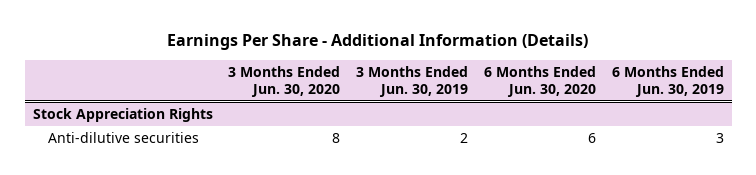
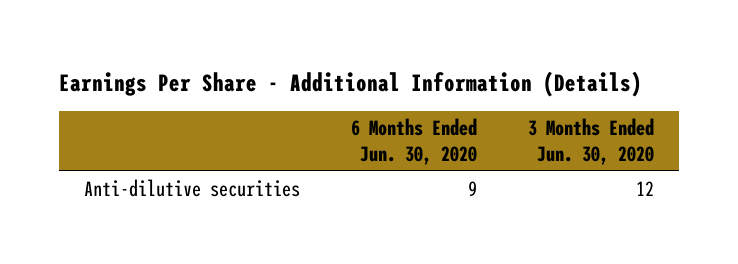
[356,66,469,97] 3 Months Ended Jun. 30, 2019 -> none
[611,66,724,97] 6 Months Ended Jun. 30, 2019 -> none
[32,108,213,123] Stock Appreciation Rights -> none
[332,133,341,144] 8 -> [635,180,654,196] 12
[587,133,596,144] 6 -> [468,180,478,196] 9

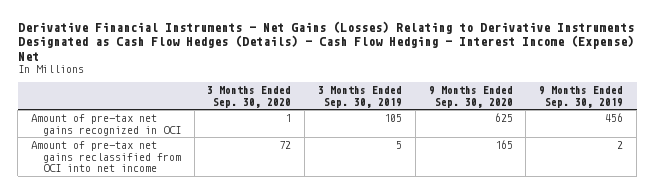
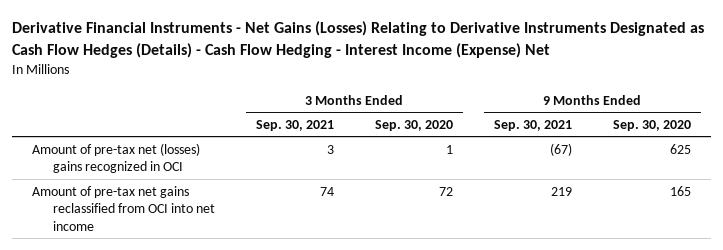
[317,86,402,108] 3 Months Ended Sep. 30, 2019 -> none
[539,86,624,108] 9 Months Ended Sep. 30, 2019 -> none
none -> [255,119,334,131] Sep. 30, 2021
none -> [493,119,572,131] Sep. 30, 2021
[31,114,181,136] Amount of pre-tax net gains recognized in OCI -> [32,142,201,174] Amount of pre-tax net (losses) gains recognized in OCI

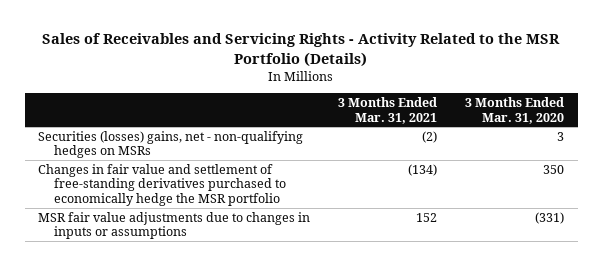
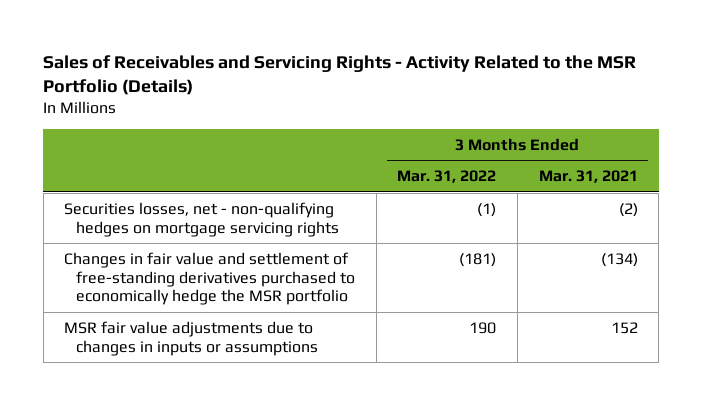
[464,96,564,124] 3 Months Ended Mar. 31, 2020 -> none
none -> [397,170,497,184] Mar. 31, 2022
[38,130,304,159] Securities (losses) gains, net - non-qualifying hedges on MSRs -> [64,201,339,237] Securities losses, net - non-qualifying hedges on mortgage servicing rights

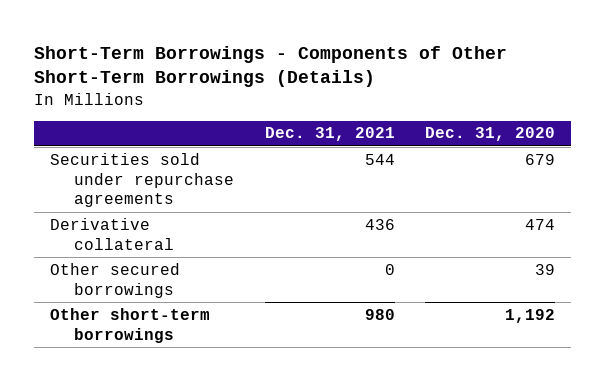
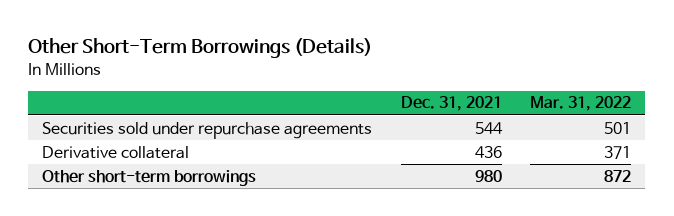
[34,45,508,88] Short-Term Borrowings - Components of Other Short-Term Borrowings (Details) -> [28,37,373,58] Other Short-Term Borrowings (Details)
[425,127,556,142] Dec. 31, 2020 -> none
none -> [530,96,632,112] Mar. 31, 2022
[49,262,180,298] Other secured borrowings -> none

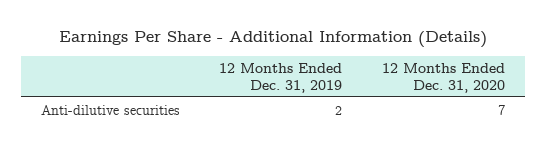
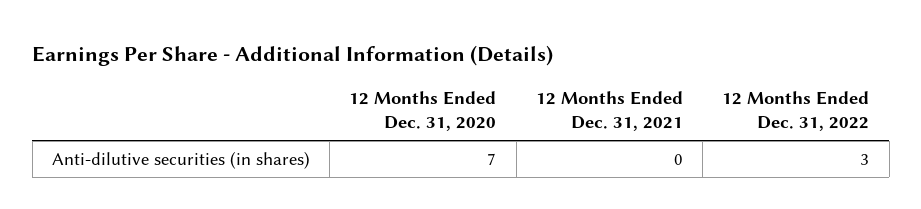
[219,62,343,93] 12 Months Ended Dec. 31, 2019 -> none
none -> [535,91,683,132] 12 Months Ended Dec. 31, 2021
none -> [722,91,870,132] 12 Months Ended Dec. 31, 2022
[40,104,180,115] Anti-dilutive securities -> [52,151,311,170] Anti-dilutive securities (in shares)

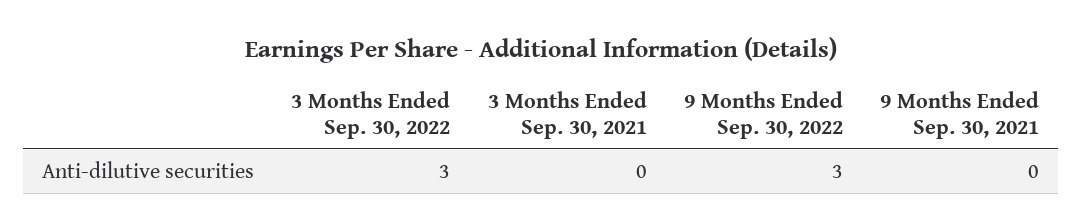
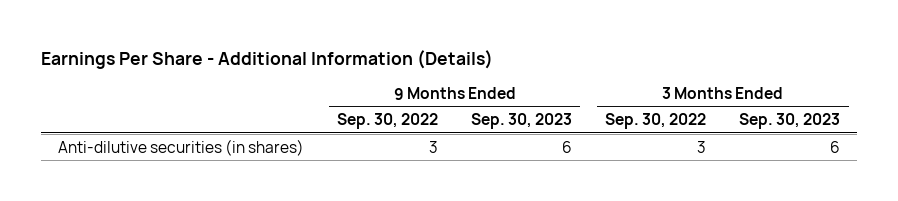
[487,90,647,139] 3 Months Ended Sep. 30, 2021 -> none
[880,90,1040,139] 9 Months Ended Sep. 30, 2021 -> none
none -> [471,113,573,130] Sep. 30, 2023
none -> [739,113,841,130] Sep. 30, 2023
[42,161,255,179] Anti-dilutive securities -> [57,138,304,156] Anti-dilutive securities (in shares)

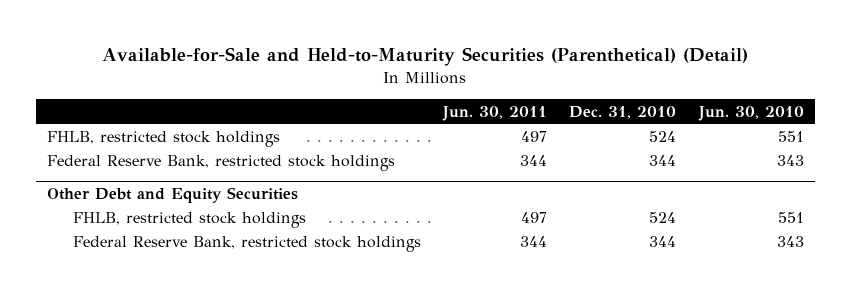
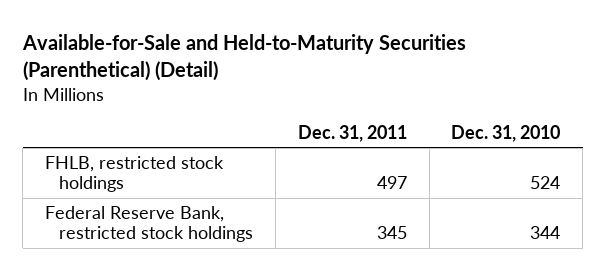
[442,106,548,122] Jun. 30, 2011 -> none
[697,106,804,122] Jun. 30, 2010 -> none
none -> [297,125,407,143] Dec. 31, 2011
[47,187,299,204] Other Debt and Equity Securities -> none
[72,211,306,228] FHLB, restricted stock holdings -> none
[72,235,421,252] Federal Reserve Bank, restricted stock holdings -> none

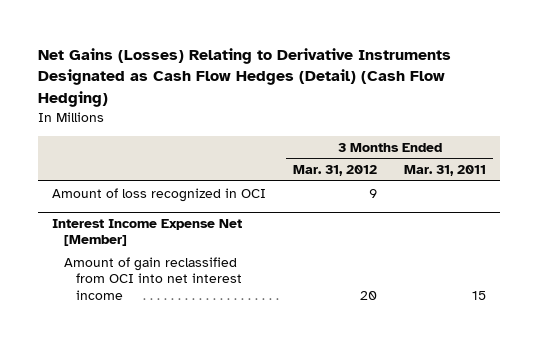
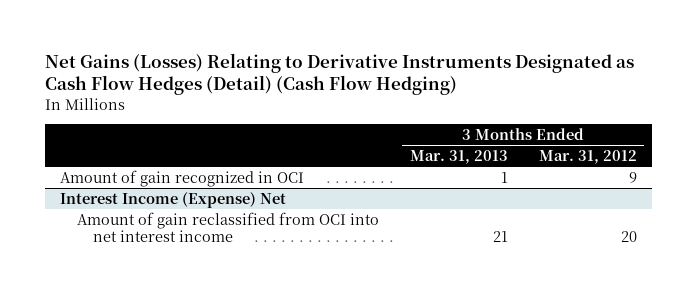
[404,165,487,177] Mar. 31, 2011 -> none
none -> [409,150,508,165] Mar. 31, 2013
[51,187,266,202] Amount of loss recognized in OCI -> [60,169,305,187] Amount of gain recognized in OCI
[51,219,242,247] Interest Income Expense Net [Member] -> [60,191,287,208] Interest Income (Expense) Net

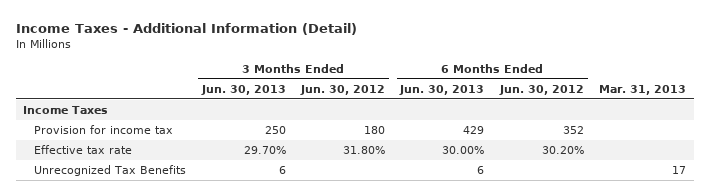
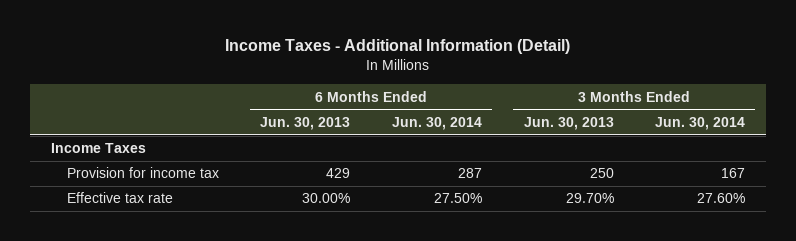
[300,85,386,96] Jun. 30, 2012 -> none
[498,85,584,96] Jun. 30, 2012 -> none
[599,85,687,96] Mar. 31, 2013 -> none
none -> [392,116,483,130] Jun. 30, 2014
none -> [655,116,746,130] Jun. 30, 2014
[34,165,187,177] Unrecognized Tax Benefits -> none

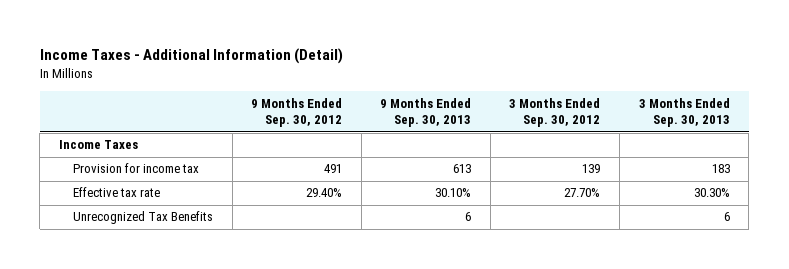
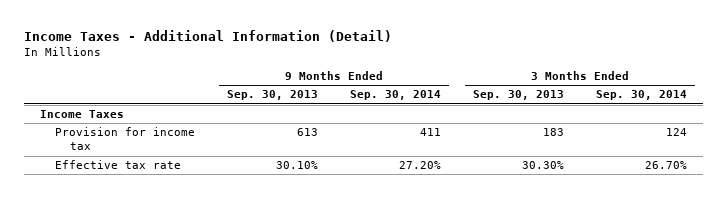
[251,97,343,128] 9 Months Ended Sep. 30, 2012 -> none
[509,97,601,128] 3 Months Ended Sep. 30, 2012 -> none
none -> [350,90,442,101] Sep. 30, 2014
none -> [595,90,687,101] Sep. 30, 2014
[73,211,214,225] Unrecognized Tax Benefits -> none

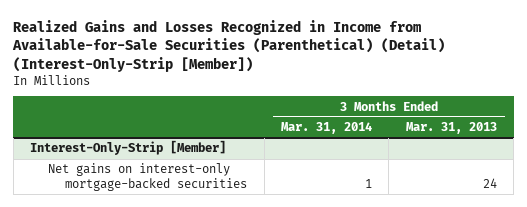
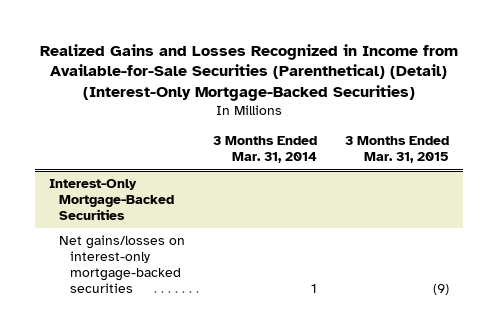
[12,19,446,72] Realized Gains and Losses Recognized in Income from Available-for-Sale Securities (Parenthetical) (Detail) (Interest-Only-Strip [Member]) -> [40,43,459,101] Realized Gains and Losses Recognized in Income from Available-for-Sale Securities (Parenthetical) (Detail) (Interest-Only Mortgage-Backed Securities)
[405,122,497,135] Mar. 31, 2013 -> none
none -> [345,136,450,164] 3 Months Ended Mar. 31, 2015
[30,140,227,156] Interest-Only-Strip [Member] -> none
none -> [49,179,175,221] Interest-Only Mortgage-Backed Securities
[47,163,248,191] Net gains on interest-only mortgage-backed securities -> [59,235,186,294] Net gains/losses on interest-only mortgage-backed securities

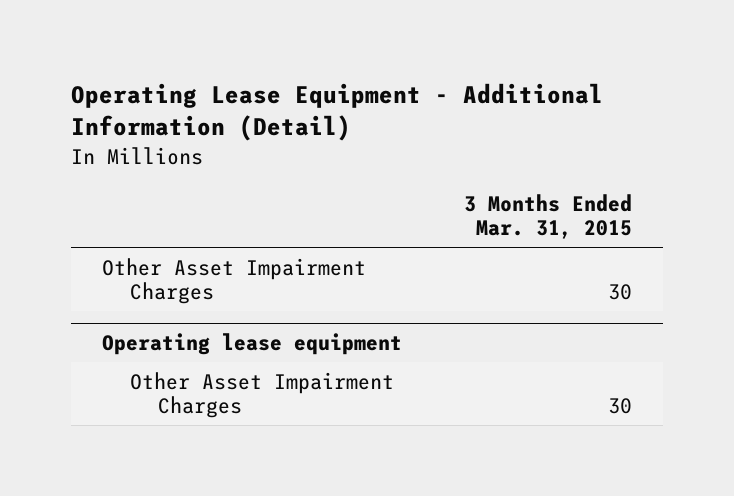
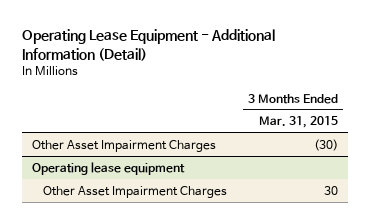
[607,283,632,300] 30 -> [313,138,338,151] (30)

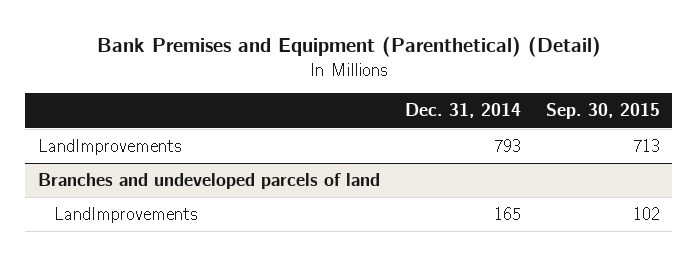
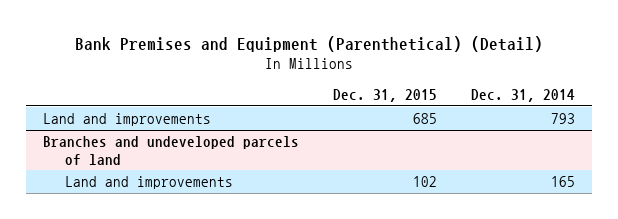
[545,103,660,120] Sep. 30, 2015 -> none
none -> [332,88,437,102] Dec. 31, 2015
[37,139,181,156] LandImprovements -> [43,113,212,127] Land and improvements
[54,207,198,224] LandImprovements -> [64,176,233,190] Land and improvements

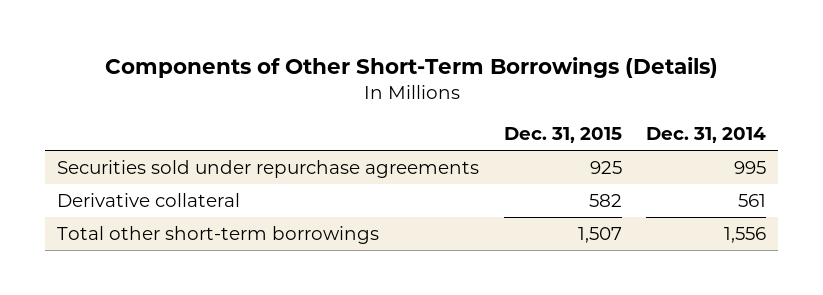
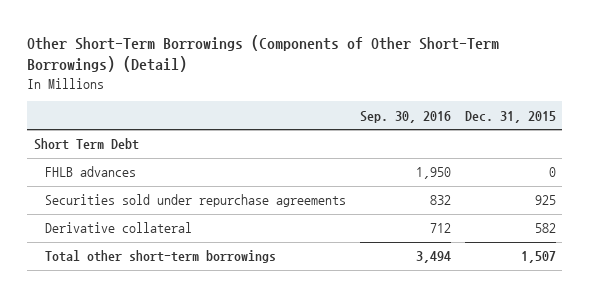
[104,56,718,78] Components of Other Short-Term Borrowings (Details) -> [27,35,500,73] Other Short-Term Borrowings (Components of Other Short-Term Borrowings) (Detail)
[645,127,766,144] Dec. 31, 2014 -> none
none -> [359,110,451,123] Sep. 30, 2016
none -> [34,138,140,151] Short Term Debt
none -> [45,166,137,178] FHLB advances

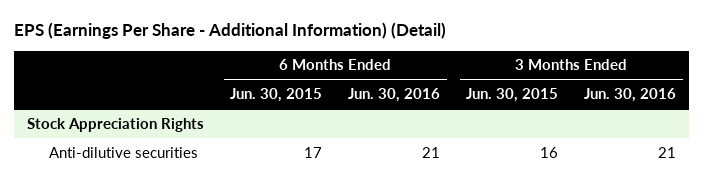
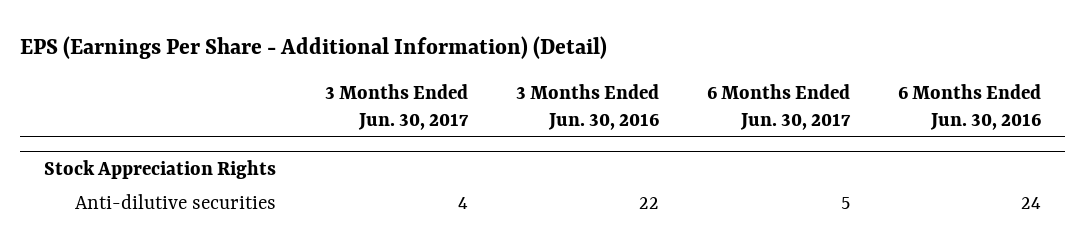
[230,87,323,102] Jun. 30, 2015 -> none
[466,87,559,102] Jun. 30, 2015 -> none
none -> [324,84,469,130] 3 Months Ended Jun. 30, 2017
none -> [707,84,852,130] 6 Months Ended Jun. 30, 2017
[422,146,441,158] 21 -> [1021,197,1042,210] 24
[658,146,677,158] 21 -> [638,197,659,210] 22

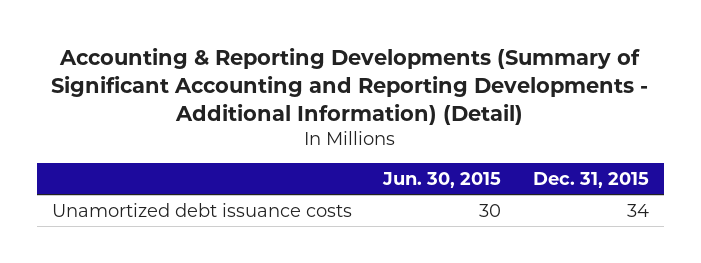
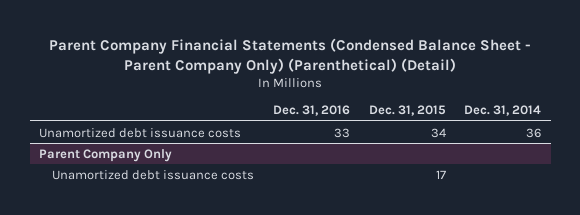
[51,47,649,125] Accounting & Reporting Developments (Summary of Significant Accounting and Reporting Developments - Additional Information) (Detail) -> [49,37,532,74] Parent Company Financial Statements (Condensed Balance Sheet - Parent Company Only) (Parenthetical) (Detail)
[382,172,502,189] Jun. 30, 2015 -> none
none -> [272,105,350,117] Dec. 31, 2016
none -> [464,105,542,117] Dec. 31, 2014
none -> [38,148,172,162] Parent Company Only
none -> [52,169,255,180] Unamortized debt issuance costs

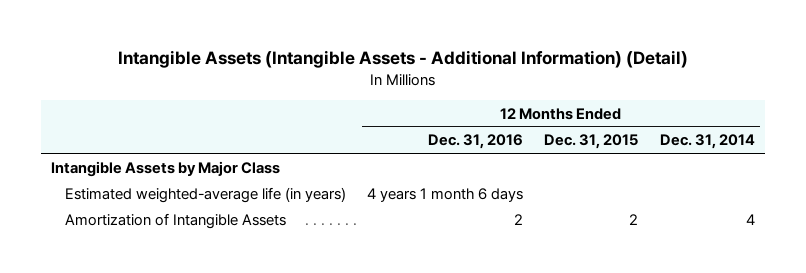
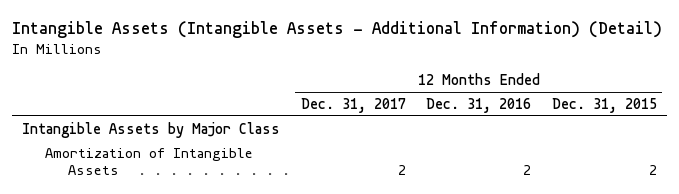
[659,134,755,150] Dec. 31, 2014 -> none
none -> [300,97,406,113] Dec. 31, 2017
[65,186,347,203] Estimated weighted-average life (in years) -> none

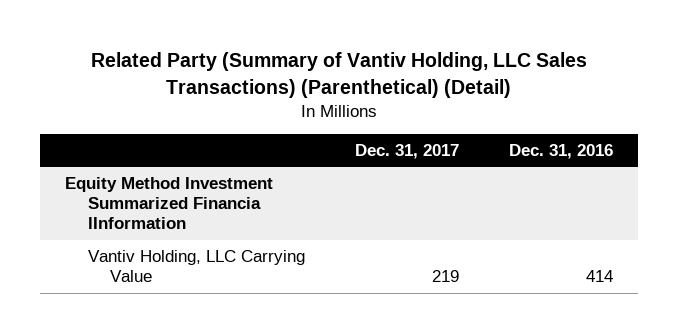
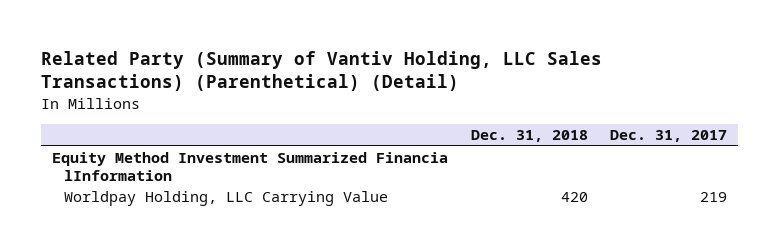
[508,144,613,160] Dec. 31, 2016 -> none
none -> [470,130,588,143] Dec. 31, 2018
[87,250,305,283] Vantiv Holding, LLC Carrying Value -> [63,191,388,207] Worldpay Holding, LLC Carrying Value

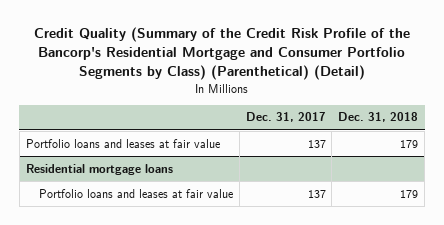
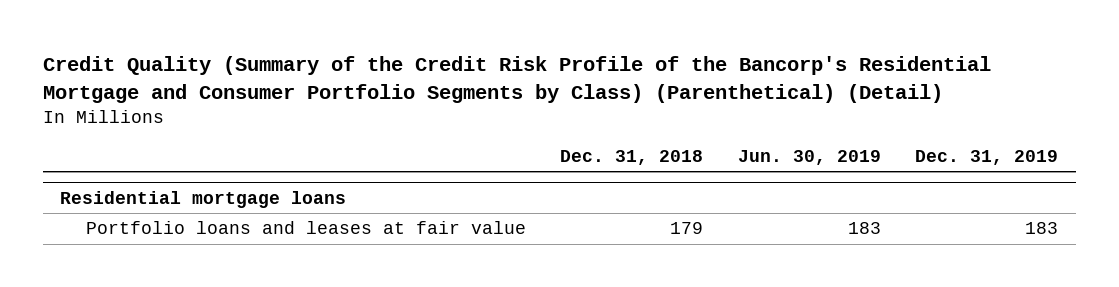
[245,112,326,123] Dec. 31, 2017 -> none
none -> [737,150,881,166] Jun. 30, 2019
none -> [915,150,1059,166] Dec. 31, 2019
[25,138,220,148] Portfolio loans and leases at fair value -> none

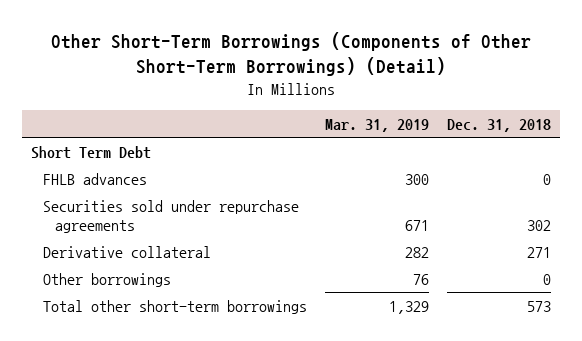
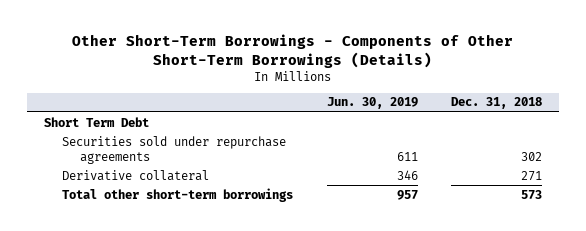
[50,32,531,77] Other Short-Term Borrowings (Components of Other Short-Term Borrowings) (Detail) -> [72,33,514,68] Other Short-Term Borrowings - Components of Other Short-Term Borrowings (Details)
[324,118,429,132] Mar. 31, 2019 -> none
none -> [326,97,418,110] Jun. 30, 2019
[42,172,147,185] FHLB advances -> none
[42,272,171,287] Other borrowings -> none

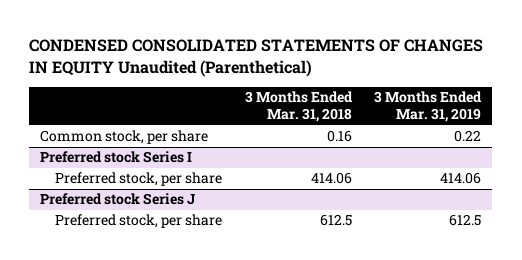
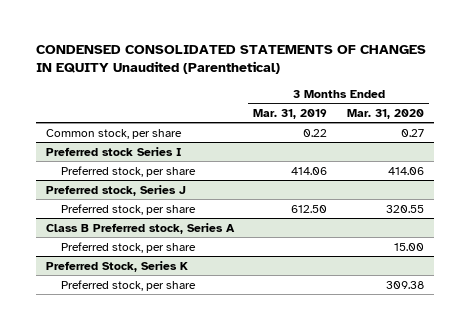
[244,90,353,123] 3 Months Ended Mar. 31, 2018 -> none
none -> [347,108,425,119] Mar. 31, 2020
[40,193,197,206] Preferred stock Series J -> [45,184,186,196] Preferred stock, Series J
[449,214,482,227] 612.5 -> [291,204,328,213] 612.50
none -> [45,222,235,234] Class B Preferred stock, Series A
none -> [60,241,196,253] Preferred stock, per share
none -> [45,260,188,272] Preferred Stock, Series K
none -> [60,279,196,291] Preferred stock, per share

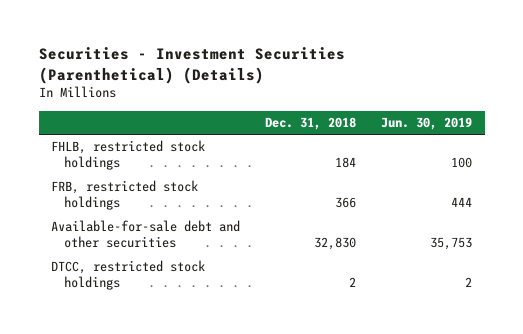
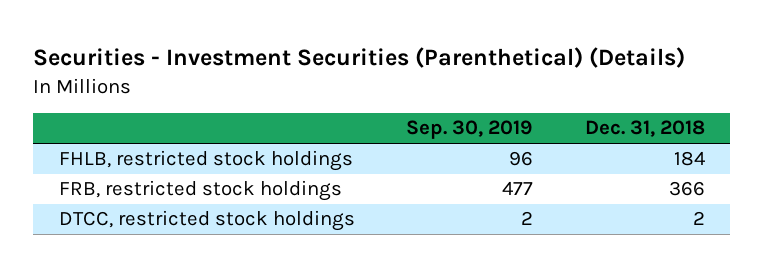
[381,116,473,130] Jun. 30, 2019 -> none
none -> [406,120,534,140] Sep. 30, 2019
[51,220,241,249] Available-for-sale debt and other securities -> none

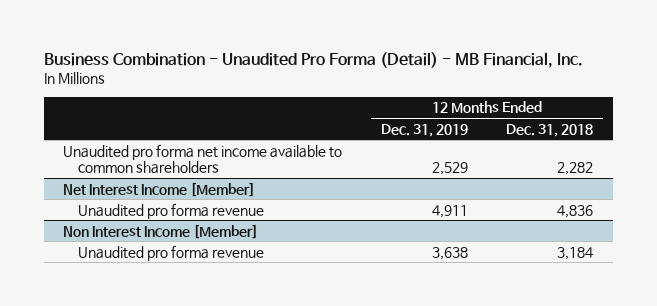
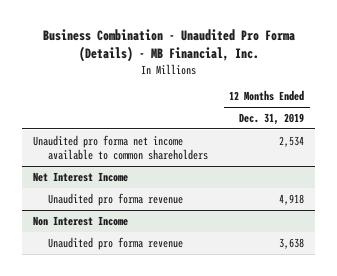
[44,51,584,68] Business Combination - Unaudited Pro Forma (Detail) - MB Financial, Inc. -> [42,29,295,63] Business Combination - Unaudited Pro Forma (Details) - MB Financial, Inc.
[506,123,594,137] Dec. 31, 2018 -> none
[431,161,468,175] 2,529 -> [279,135,305,147] 2,534
[63,181,256,197] Net Interest Income [Member] -> [32,171,128,182] Net Interest Income
[431,204,468,218] 4,911 -> [279,193,305,205] 4,918
[63,223,259,239] Non Interest Income [Member] -> [32,215,128,226] Non Interest Income

